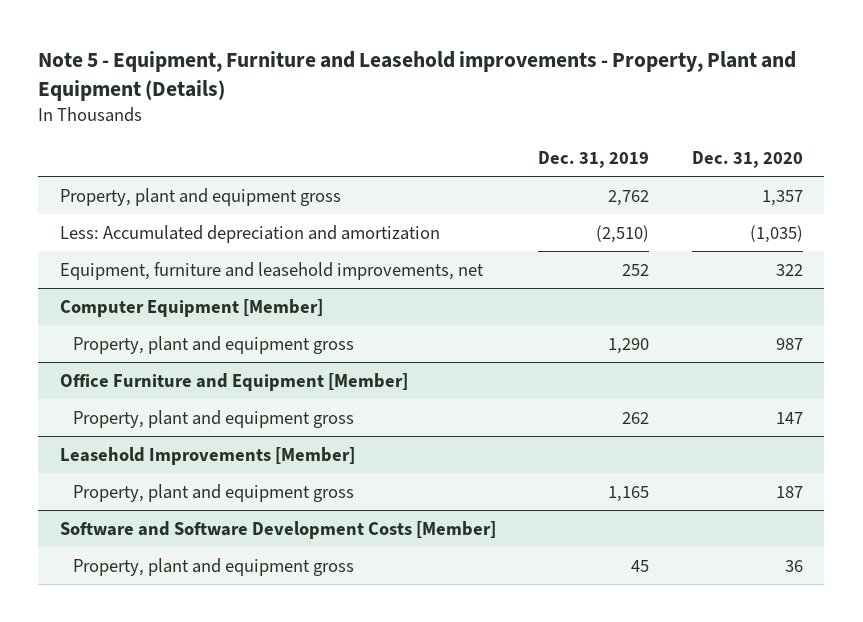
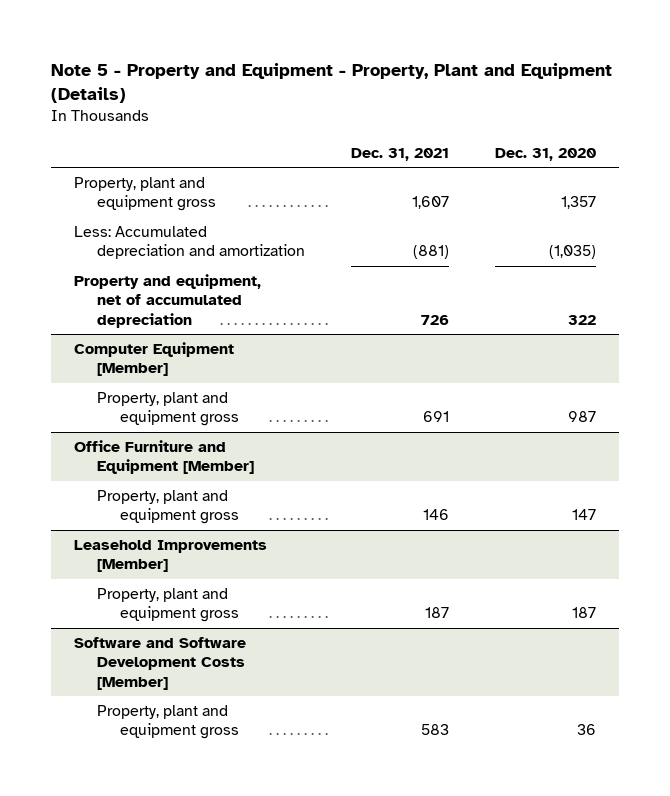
[38,51,797,102] Note 5 - Equipment, Furniture and Leasehold improvements - Property, Plant and Equipment (Details) -> [50,62,612,104] Note 5 - Property and Equipment - Property, Plant and Equipment (Details)
[538,151,650,169] Dec. 31, 2019 -> none
none -> [351,147,450,161] Dec. 31, 2021
[59,261,484,280] Equipment, furniture and leasehold improvements, net -> [74,274,262,328] Property and equipment, net of accumulated depreciation

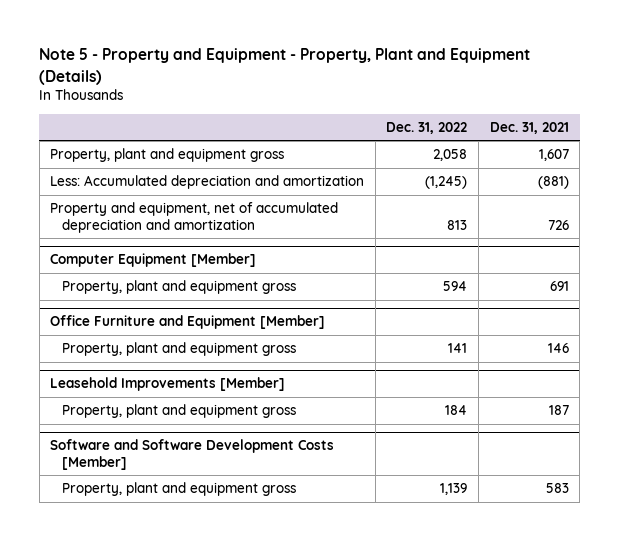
[495,147,597,161] Dec. 31, 2020 -> none
none -> [386,121,468,134] Dec. 31, 2022
[74,274,262,328] Property and equipment, net of accumulated depreciation -> [50,202,339,233] Property and equipment, net of accumulated depreciation and amortization

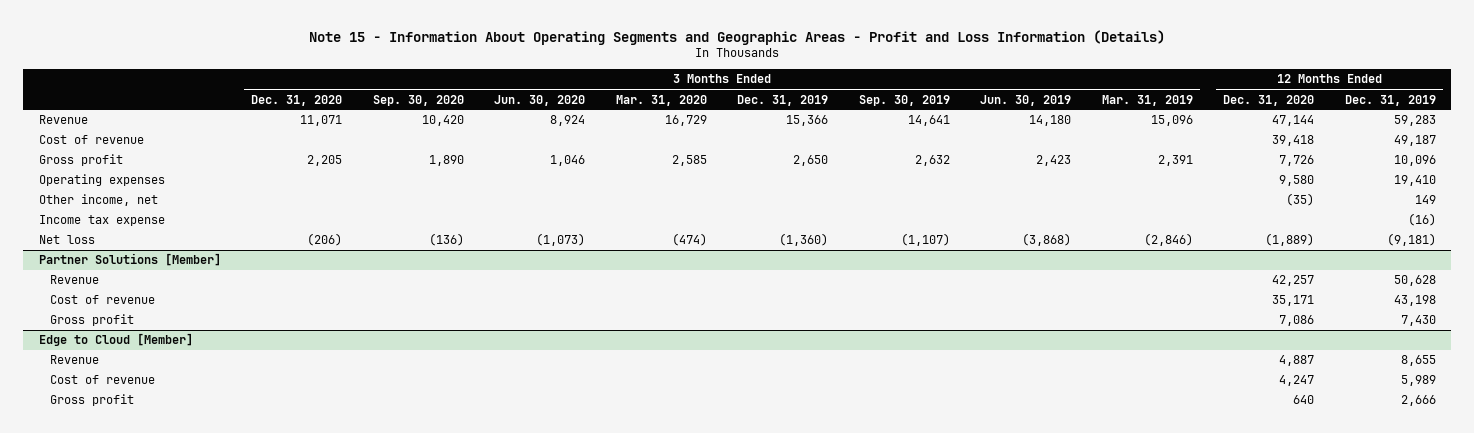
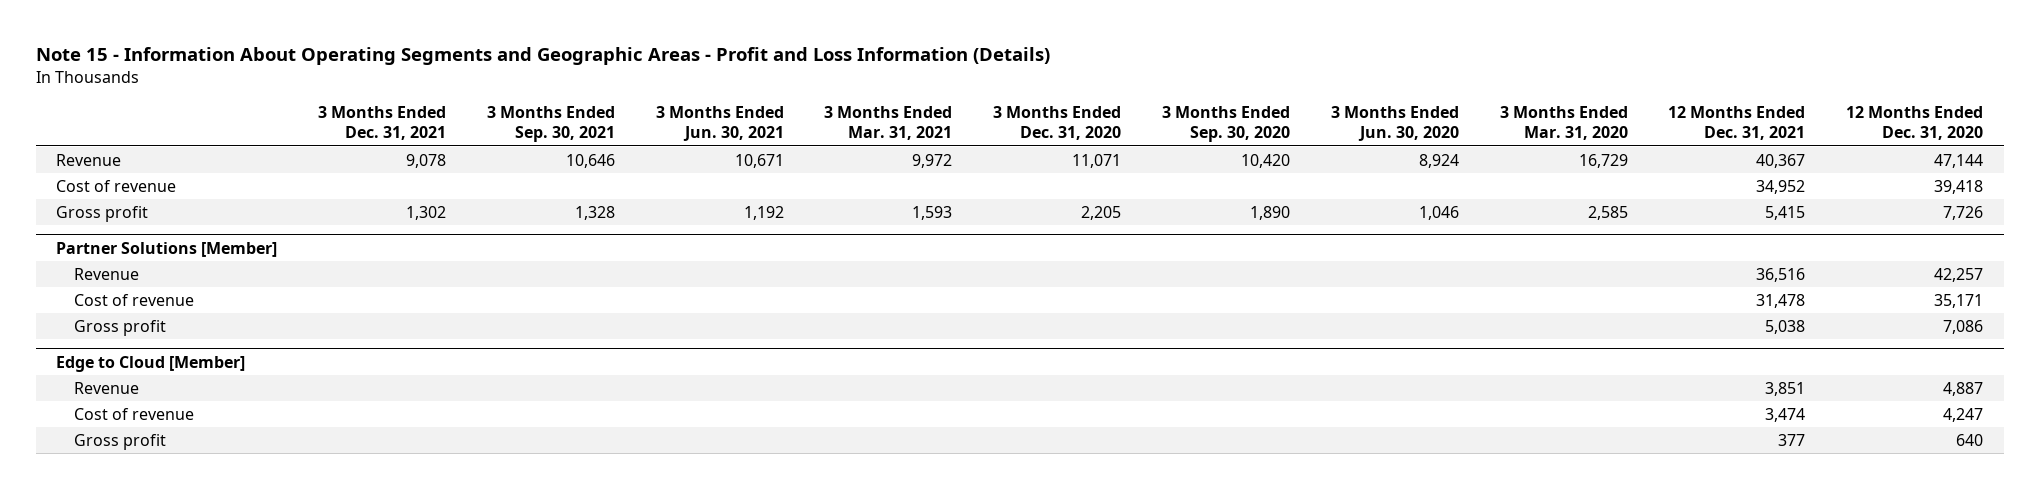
[737,94,829,106] Dec. 31, 2019 -> none
[858,94,950,106] Sep. 30, 2019 -> none
[980,94,1072,106] Jun. 30, 2019 -> none
[1101,94,1193,106] Mar. 31, 2019 -> none
[1344,94,1436,106] Dec. 31, 2019 -> none
none -> [318,106,447,141] 3 Months Ended Dec. 31, 2021
none -> [486,106,615,143] 3 Months Ended Sep. 30, 2021
none -> [655,106,784,142] 3 Months Ended Jun. 30, 2021
none -> [824,106,953,141] 3 Months Ended Mar. 31, 2021
none -> [1668,106,1806,141] 12 Months Ended Dec. 31, 2021
[38,174,165,187] Operating expenses -> none
[38,194,158,207] Other income, net -> none
[38,215,165,227] Income tax expense -> none
[38,235,95,245] Net loss -> none

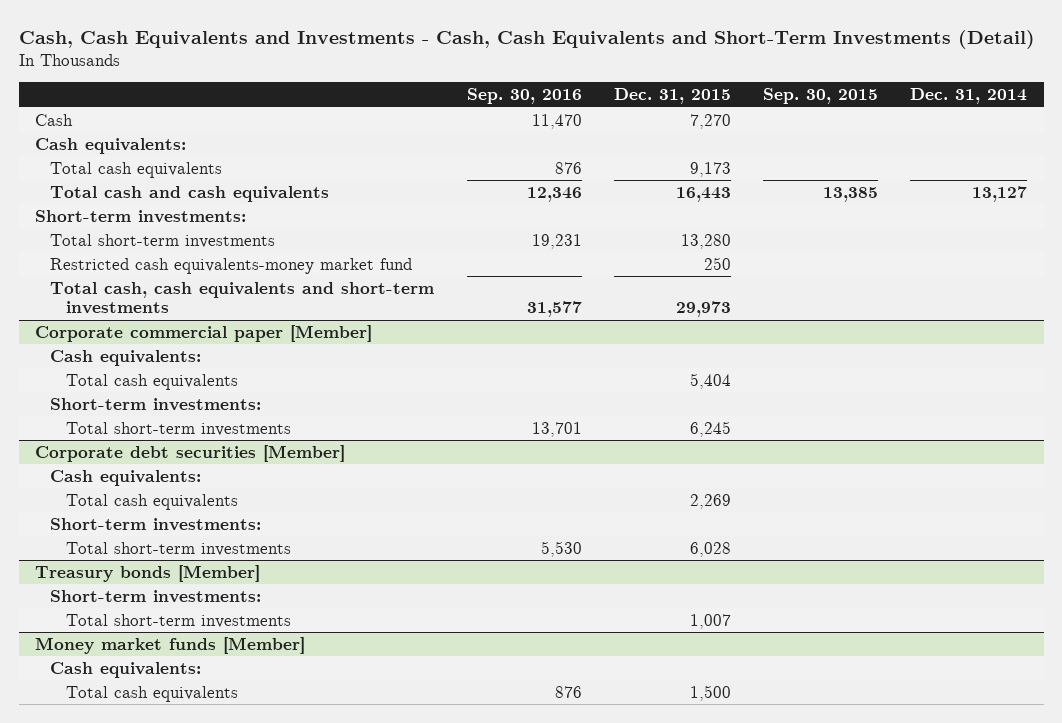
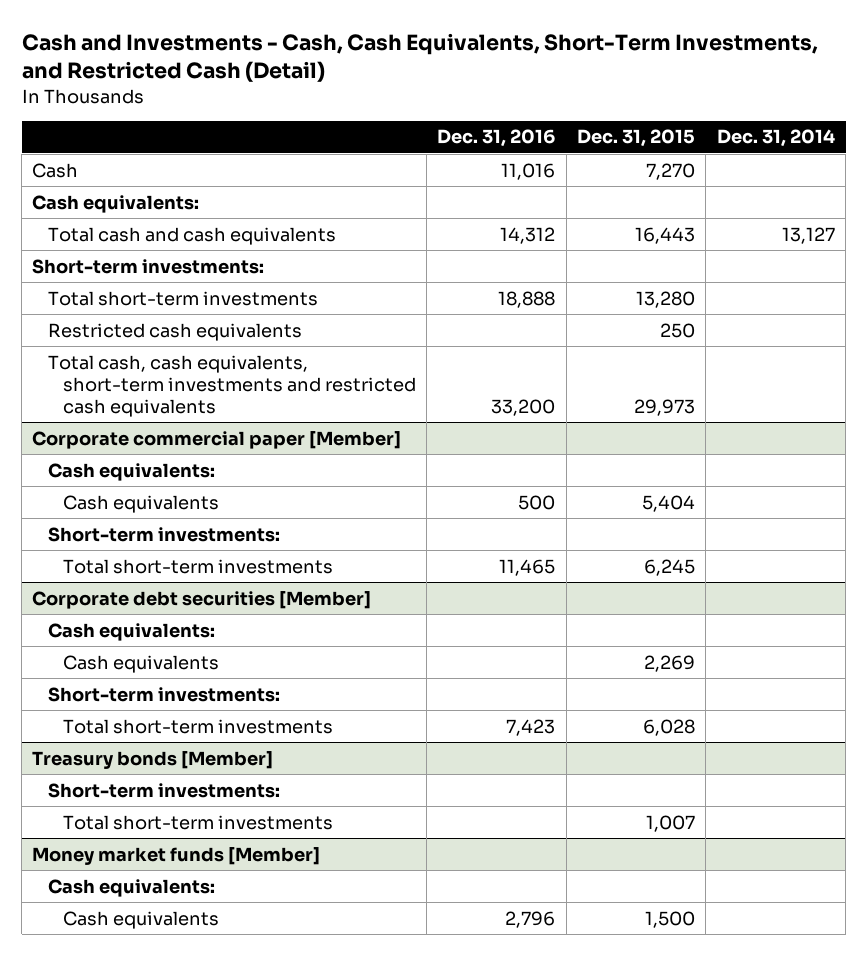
[18,30,1035,50] Cash, Cash Equivalents and Investments - Cash, Cash Equivalents and Short-Term Investments (Detail) -> [21,32,818,82] Cash and Investments - Cash, Cash Equivalents, Short-Term Investments, and Restricted Cash (Detail)
[466,88,582,105] Sep. 30, 2016 -> none
[763,88,879,105] Sep. 30, 2015 -> none
none -> [437,129,556,148] Dec. 31, 2016
[50,161,223,178] Total cash equivalents -> none
[50,257,413,274] Restricted cash equivalents-money market fund -> [47,322,302,341] Restricted cash equivalents
[50,281,435,315] Total cash, cash equivalents and short-term investments -> [47,354,416,417] Total cash, cash equivalents, short-term investments and restricted cash equivalents
[66,373,239,390] Total cash equivalents -> [62,494,219,513] Cash equivalents
[66,493,239,510] Total cash equivalents -> [62,654,219,673] Cash equivalents
[66,685,239,702] Total cash equivalents -> [62,910,219,929] Cash equivalents

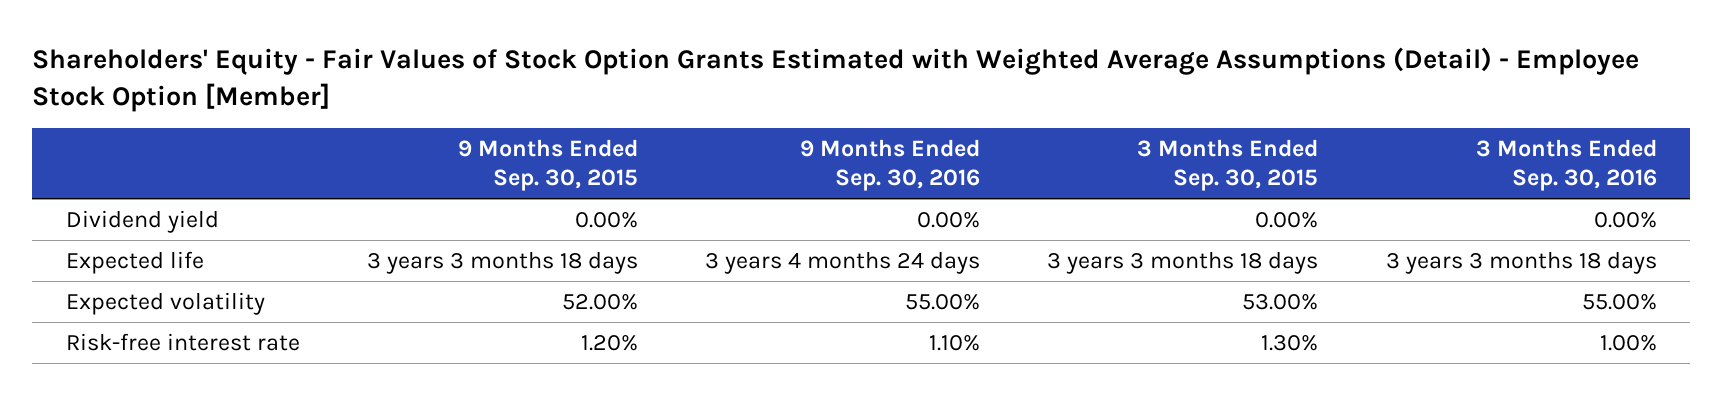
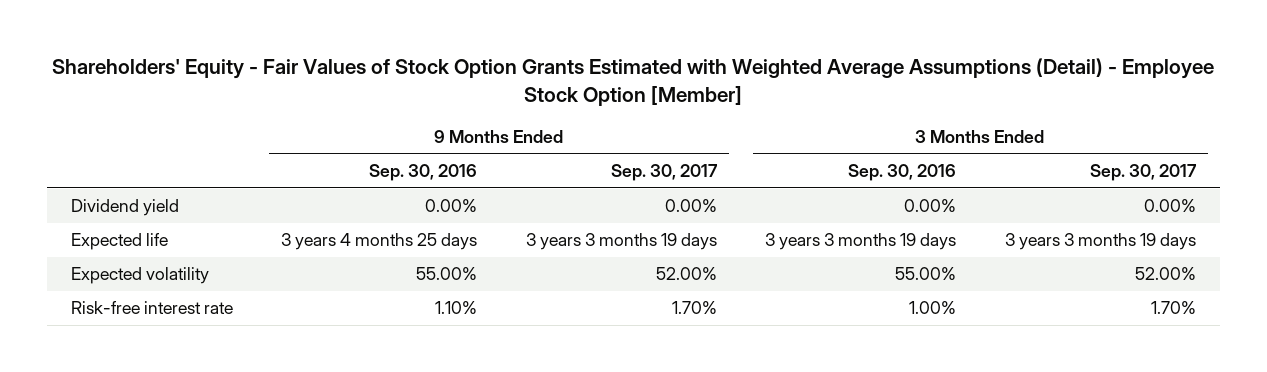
[457,138,638,192] 9 Months Ended Sep. 30, 2015 -> none
[1137,138,1319,192] 3 Months Ended Sep. 30, 2015 -> none
none -> [610,164,718,182] Sep. 30, 2017
none -> [1089,164,1197,182] Sep. 30, 2017
[705,250,981,274] 3 years 4 months 24 days -> [281,233,478,251] 3 years 4 months 25 days
[1385,250,1657,274] 3 years 3 months 18 days -> [765,233,957,251] 3 years 3 months 19 days

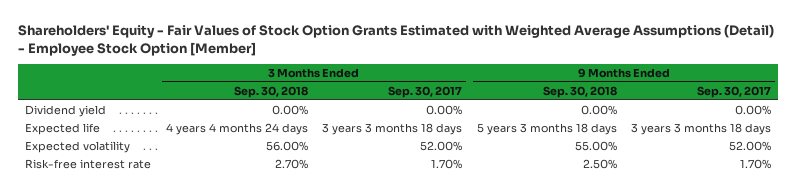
[369,164,478,182] Sep. 30, 2016 -> none
[848,164,957,182] Sep. 30, 2016 -> none
none -> [233,85,308,98] Sep. 30, 2018
none -> [542,85,617,98] Sep. 30, 2018
[525,233,717,251] 3 years 3 months 19 days -> [631,123,772,136] 3 years 3 months 18 days
[1004,233,1196,251] 3 years 3 months 19 days -> [322,123,463,136] 3 years 3 months 18 days

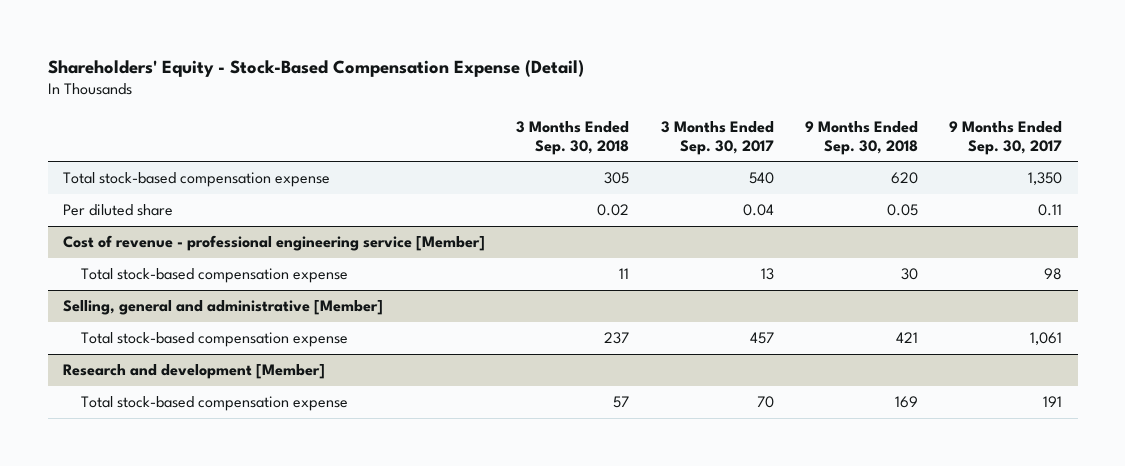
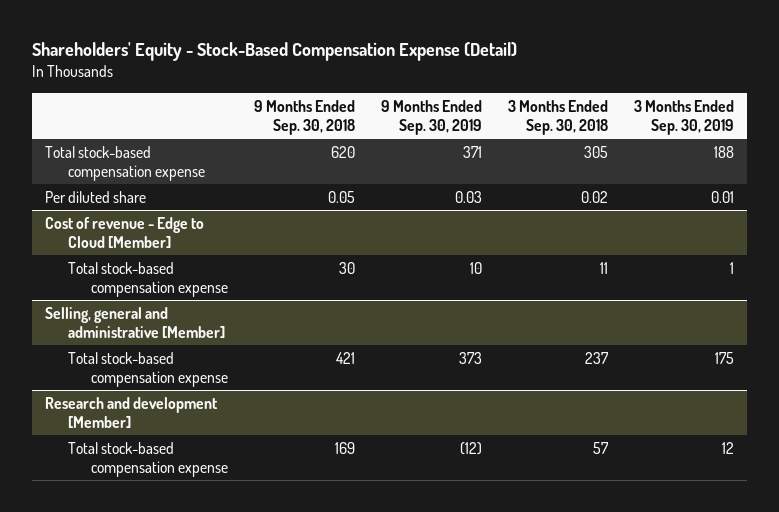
[660,120,774,155] 3 Months Ended Sep. 30, 2017 -> none
[949,120,1063,155] 9 Months Ended Sep. 30, 2017 -> none
none -> [380,99,482,135] 9 Months Ended Sep. 30, 2019
none -> [633,99,734,135] 3 Months Ended Sep. 30, 2019
[63,235,486,252] Cost of revenue - professional engineering service [Member] -> [44,216,204,248] Cost of revenue - Edge to Cloud [Member]

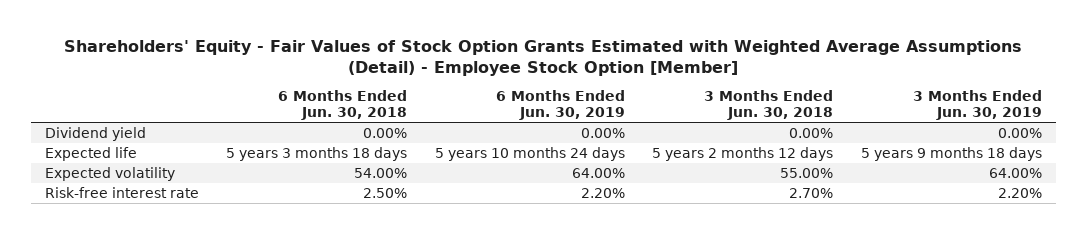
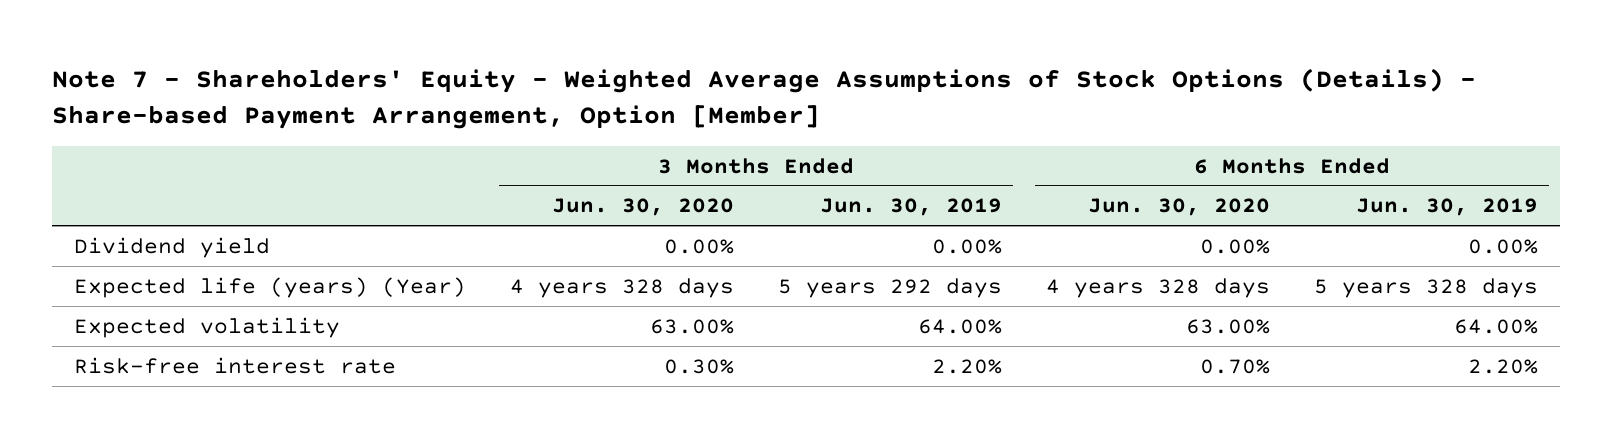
[64,39,1023,76] Shareholders' Equity - Fair Values of Stock Option Grants Estimated with Weighted Average Assumptions (Detail) - Employee Stock Option [Member] -> [51,68,1476,130] Note 7 - Shareholders' Equity - Weighted Average Assumptions of Stock Options (Details) - Share-based Payment Arrangement, Option [Member]
[278,90,408,121] 6 Months Ended Jun. 30, 2018 -> none
[704,90,834,121] 3 Months Ended Jun. 30, 2018 -> none
none -> [552,198,735,217] Jun. 30, 2020
none -> [1088,198,1271,217] Jun. 30, 2020
[44,146,137,161] Expected life -> [73,276,466,298] Expected life (years) (Year)
[434,146,625,161] 5 years 10 months 24 days -> [1314,277,1539,298] 5 years 328 days
[860,146,1042,161] 5 years 9 months 18 days -> [778,277,1003,298] 5 years 292 days

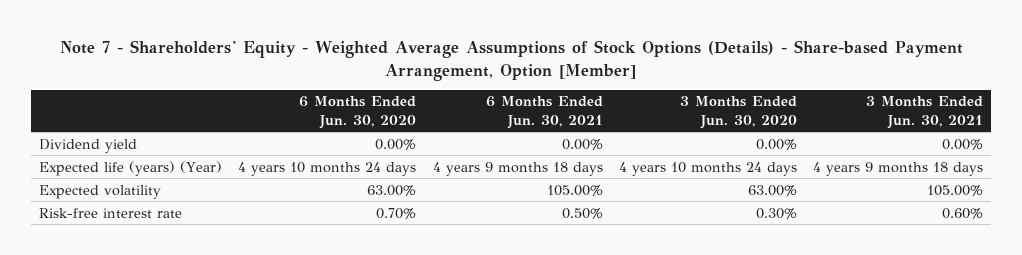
[820,198,1003,217] Jun. 30, 2019 -> none
[1356,198,1539,217] Jun. 30, 2019 -> none
none -> [485,96,603,129] 6 Months Ended Jun. 30, 2021
none -> [866,96,984,129] 3 Months Ended Jun. 30, 2021
[510,277,735,298] 4 years 328 days -> [618,161,797,176] 4 years 10 months 24 days
[1046,277,1271,298] 4 years 328 days -> [238,161,417,176] 4 years 10 months 24 days

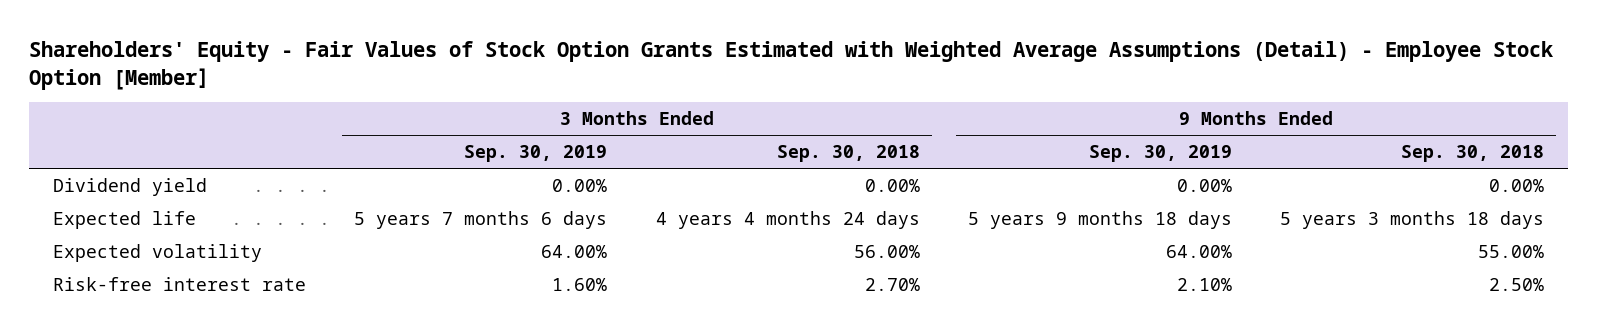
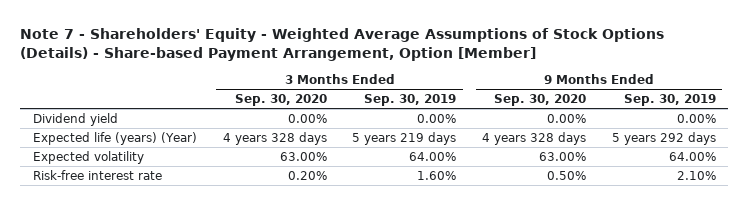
[28,40,1553,90] Shareholders' Equity - Fair Values of Stock Option Grants Estimated with Weighted Average Assumptions (Detail) - Employee Stock Option [Member] -> [20,28,665,61] Note 7 - Shareholders' Equity - Weighted Average Assumptions of Stock Options (Details) - Share-based Payment Arrangement, Option [Member]
[776,145,920,163] Sep. 30, 2018 -> none
[1401,145,1545,163] Sep. 30, 2018 -> none
none -> [234,94,327,107] Sep. 30, 2020
none -> [493,94,586,107] Sep. 30, 2020
[52,210,196,229] Expected life -> [33,132,198,146] Expected life (years) (Year)
[354,210,608,229] 5 years 7 months 6 days -> [352,132,457,146] 5 years 219 days
[967,210,1232,229] 5 years 9 months 18 days -> [611,132,716,146] 5 years 292 days

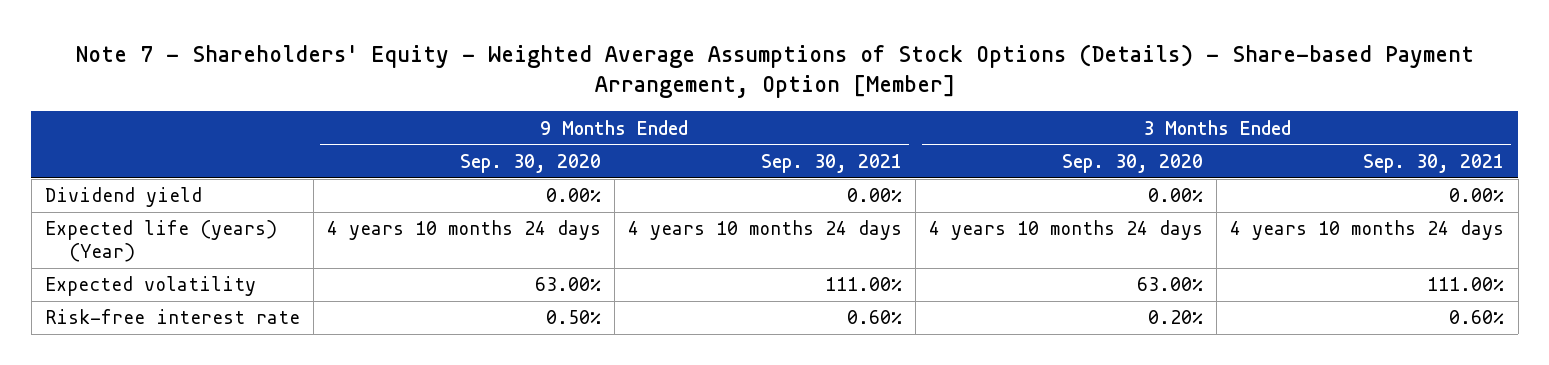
[364,94,457,107] Sep. 30, 2019 -> none
[623,94,716,107] Sep. 30, 2019 -> none
none -> [761,154,903,174] Sep. 30, 2021
none -> [1363,154,1505,174] Sep. 30, 2021
[222,132,327,146] 4 years 328 days -> [929,220,1204,241] 4 years 10 months 24 days
[481,132,586,146] 4 years 328 days -> [326,220,601,241] 4 years 10 months 24 days

